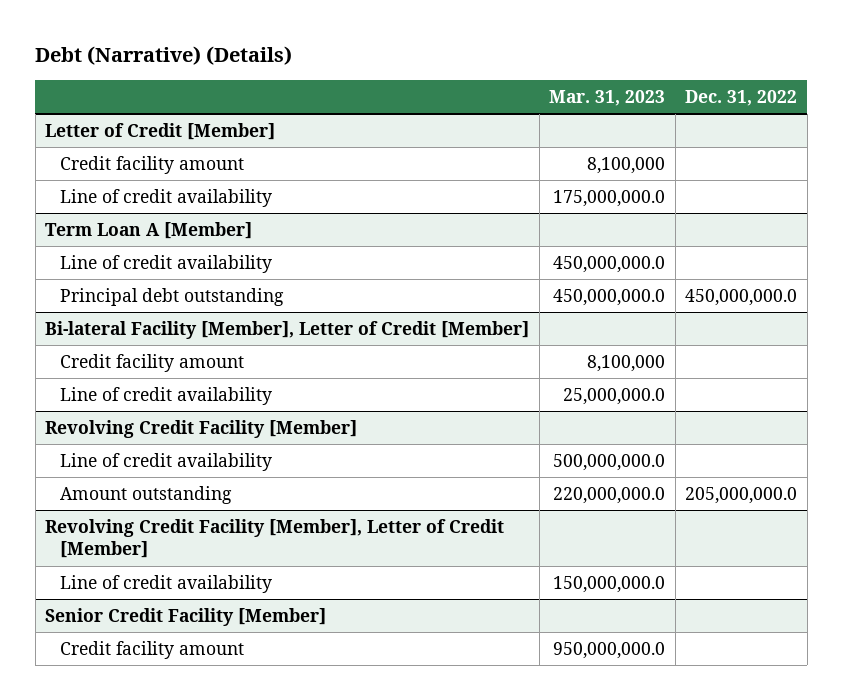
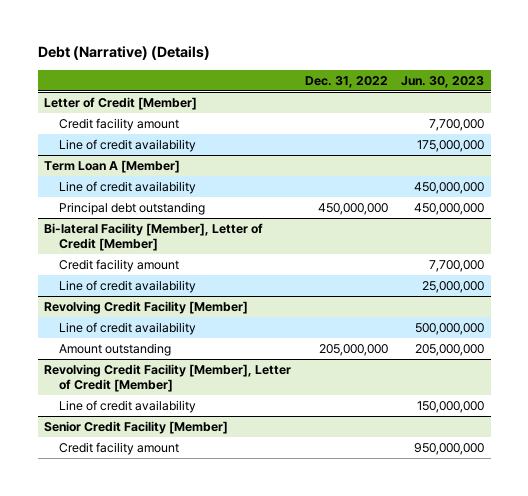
[549,89,666,106] Mar. 31, 2023 -> none
none -> [401,75,485,88] Jun. 30, 2023
[685,289,798,307] 450,000,000.0 -> [317,202,388,215] 450,000,000
[685,487,798,505] 205,000,000.0 -> [318,343,388,356] 205,000,000

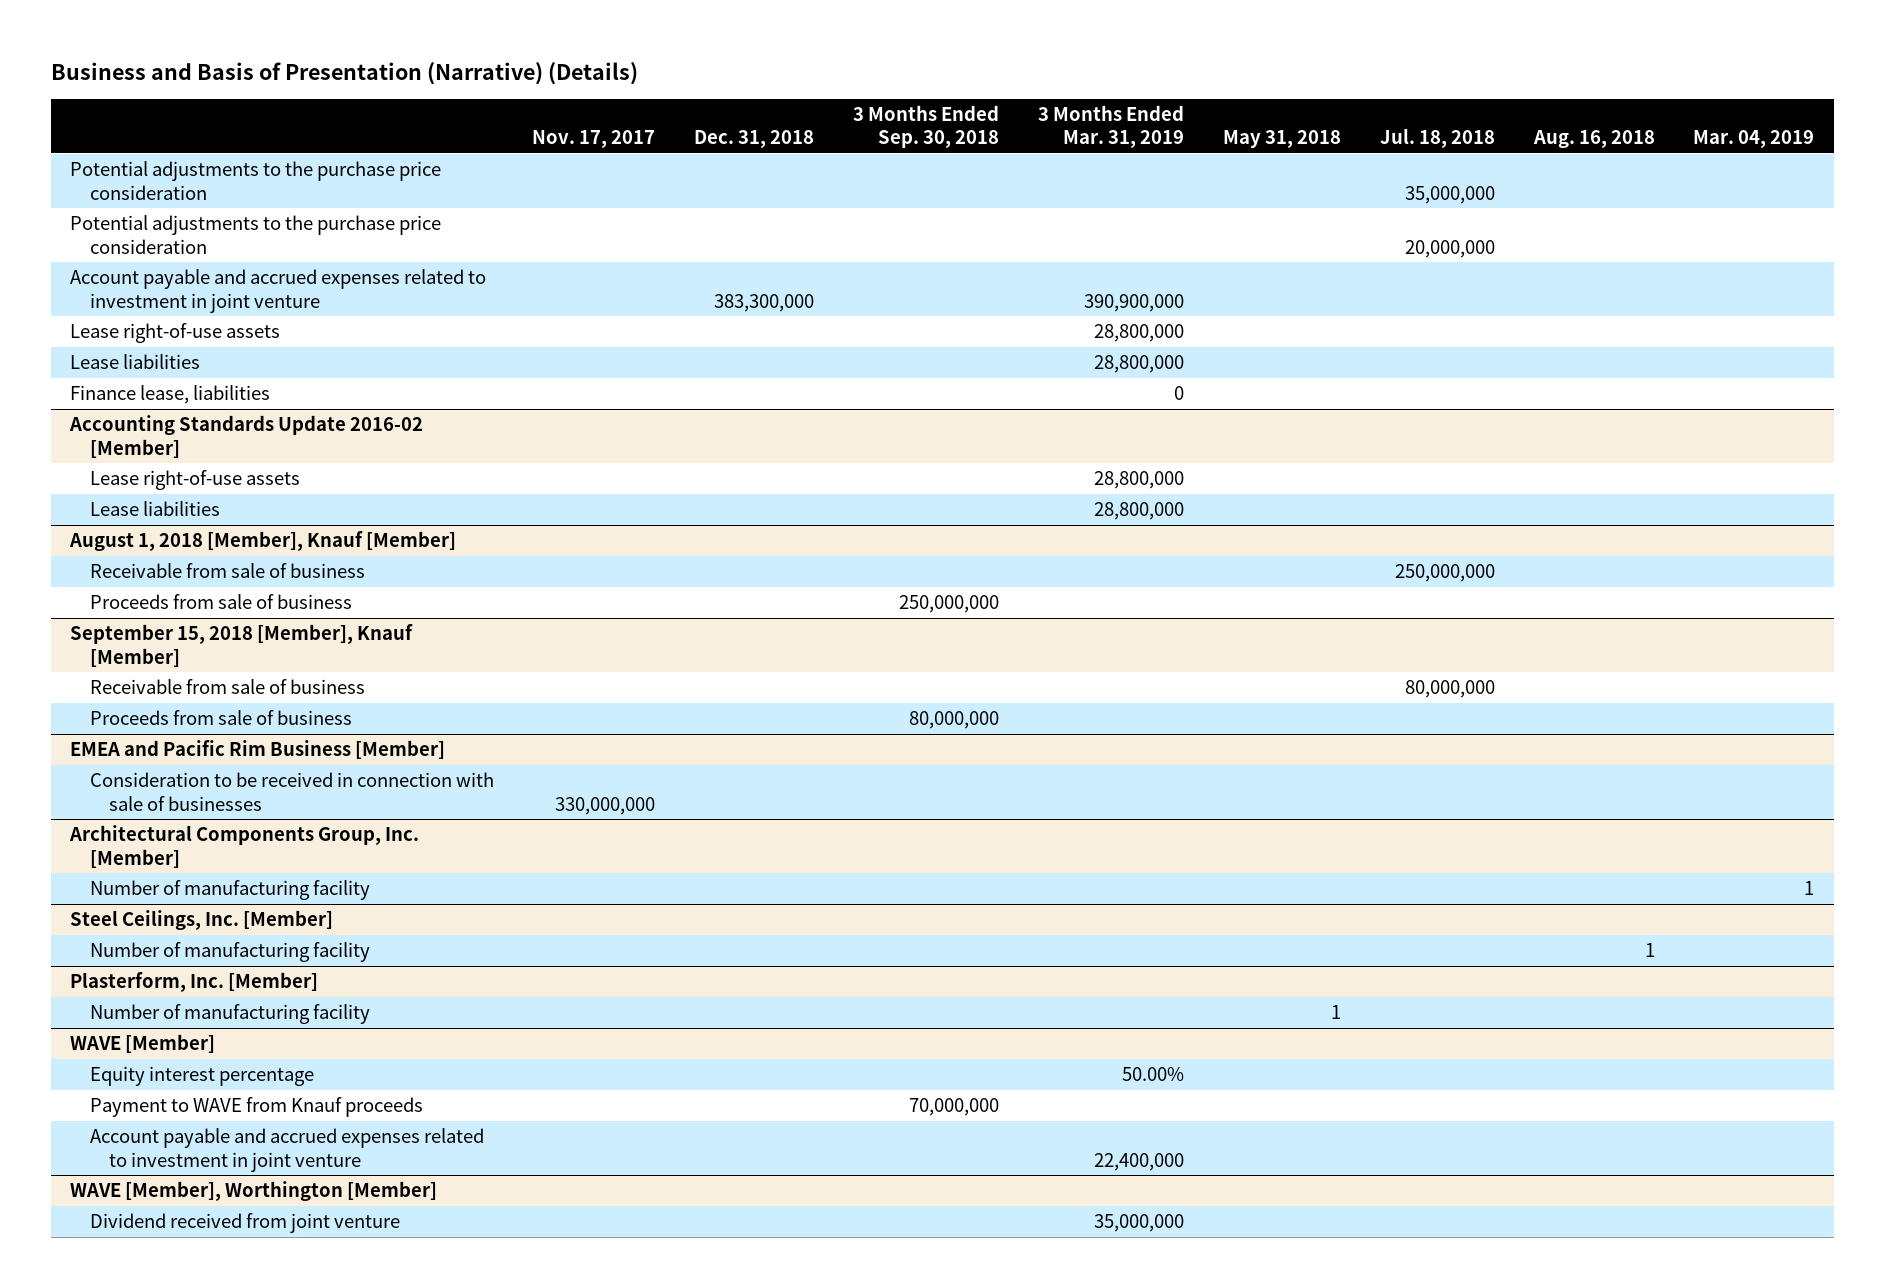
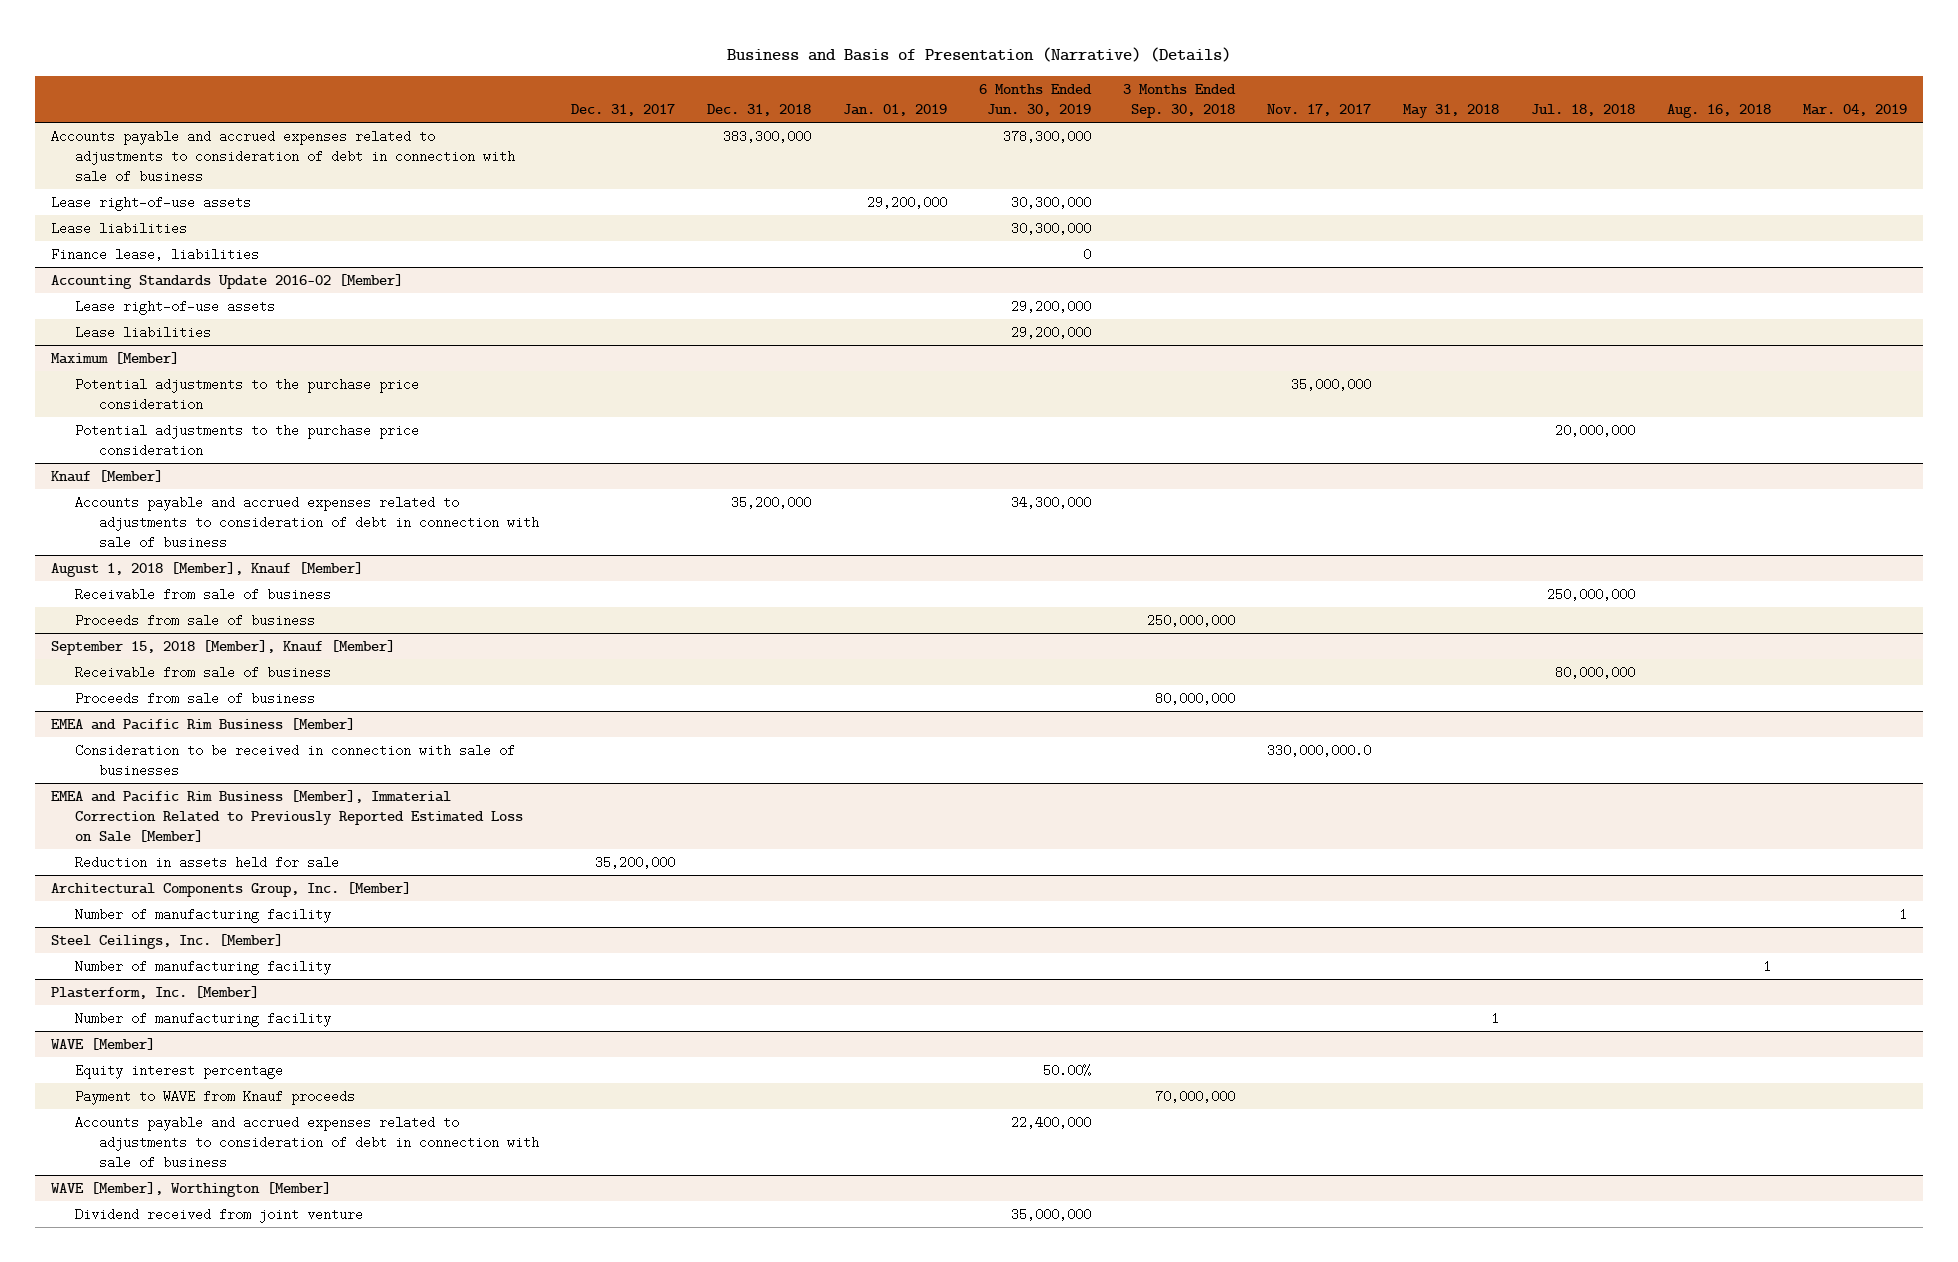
[1037,104,1184,149] 3 Months Ended Mar. 31, 2019 -> none
none -> [570,103,675,116] Dec. 31, 2017
none -> [842,103,947,116] Jan. 01, 2019
none -> [978,83,1092,116] 6 Months Ended Jun. 30, 2019
[70,161,442,200] Potential adjustments to the purchase price consideration -> none
[70,215,442,254] Potential adjustments to the purchase price consideration -> none
[70,269,487,313] Account payable and accrued expenses related to investment in joint venture -> [51,129,516,184] Accounts payable and accrued expenses related to adjustments to consideration of debt in connection with sale of business
none -> [51,351,180,364] Maximum [Member]
none -> [75,377,420,412] Potential adjustments to the purchase price consideration
none -> [75,423,420,458] Potential adjustments to the purchase price consideration
none -> [51,469,164,482] Knauf [Member]
none -> [75,495,539,550] Accounts payable and accrued expenses related to adjustments to consideration of debt in connection with sale of business
[555,796,656,815] 330,000,000 -> [1266,743,1371,757] 330,000,000.0
none -> [51,789,524,843] EMEA and Pacific Rim Business [Member], Immaterial Correction Related to Previously Reported Estimated Loss on Sale [Member]
none -> [75,855,340,869] Reduction in assets held for sale
[89,1128,484,1172] Account payable and accrued expenses related to investment in joint venture -> [75,1115,539,1170] Accounts payable and accrued expenses related to adjustments to consideration of debt in connection with sale of business

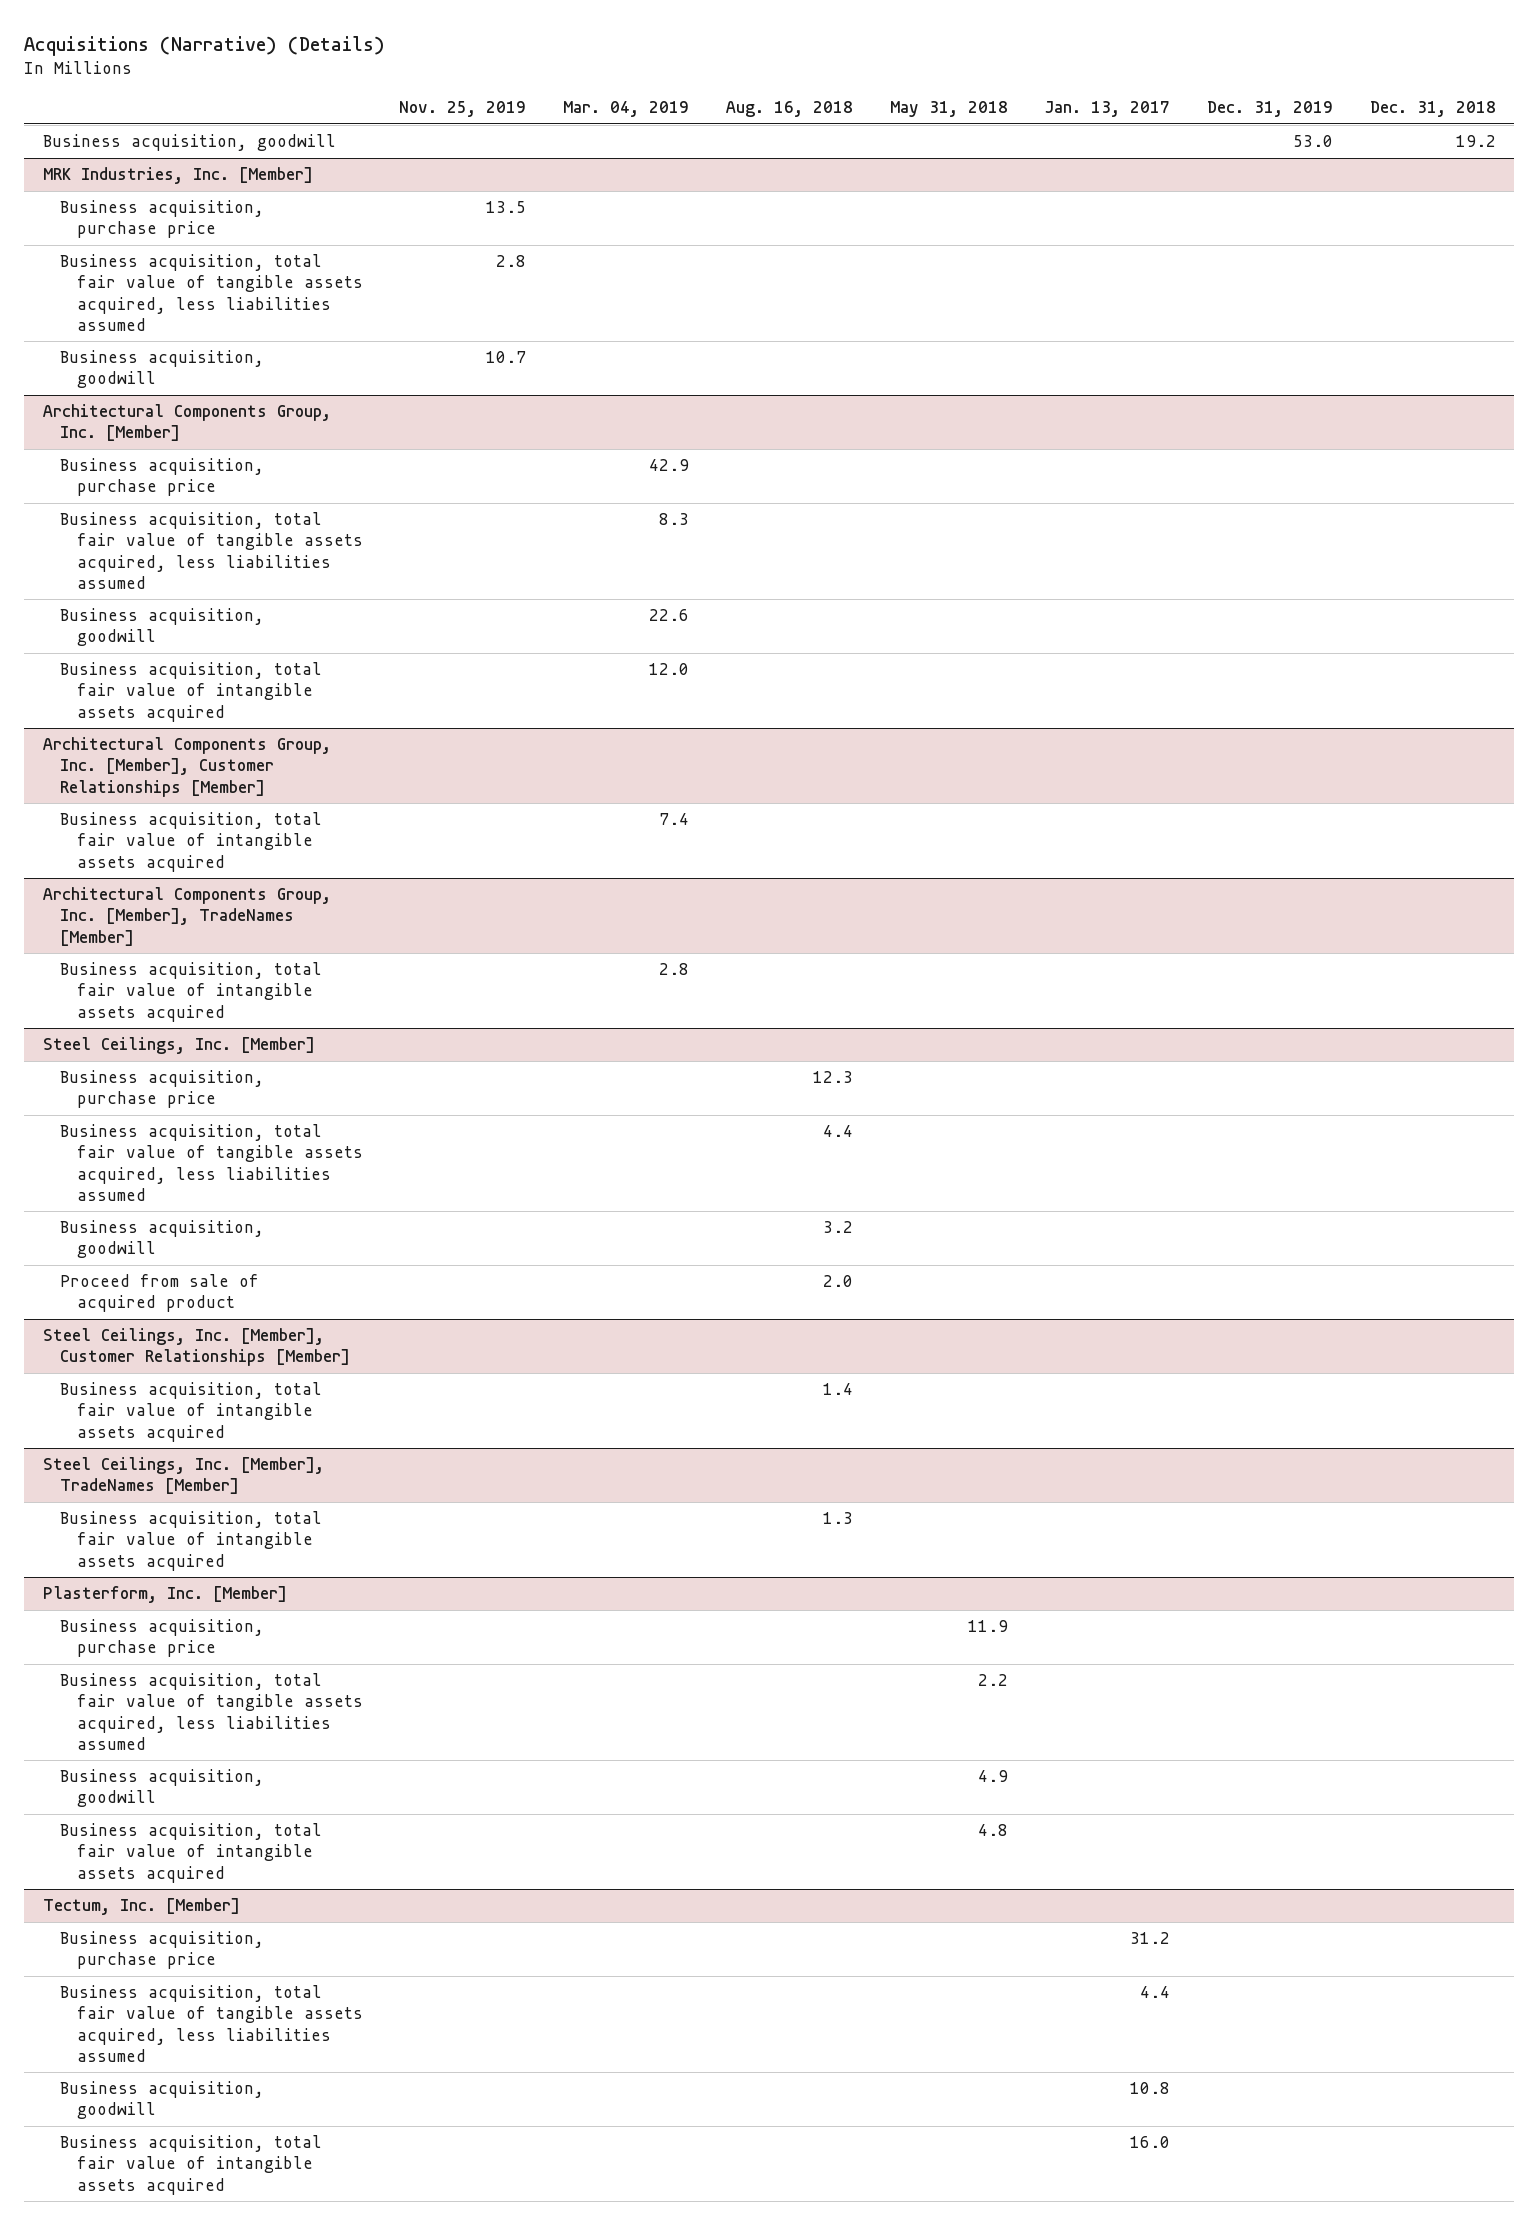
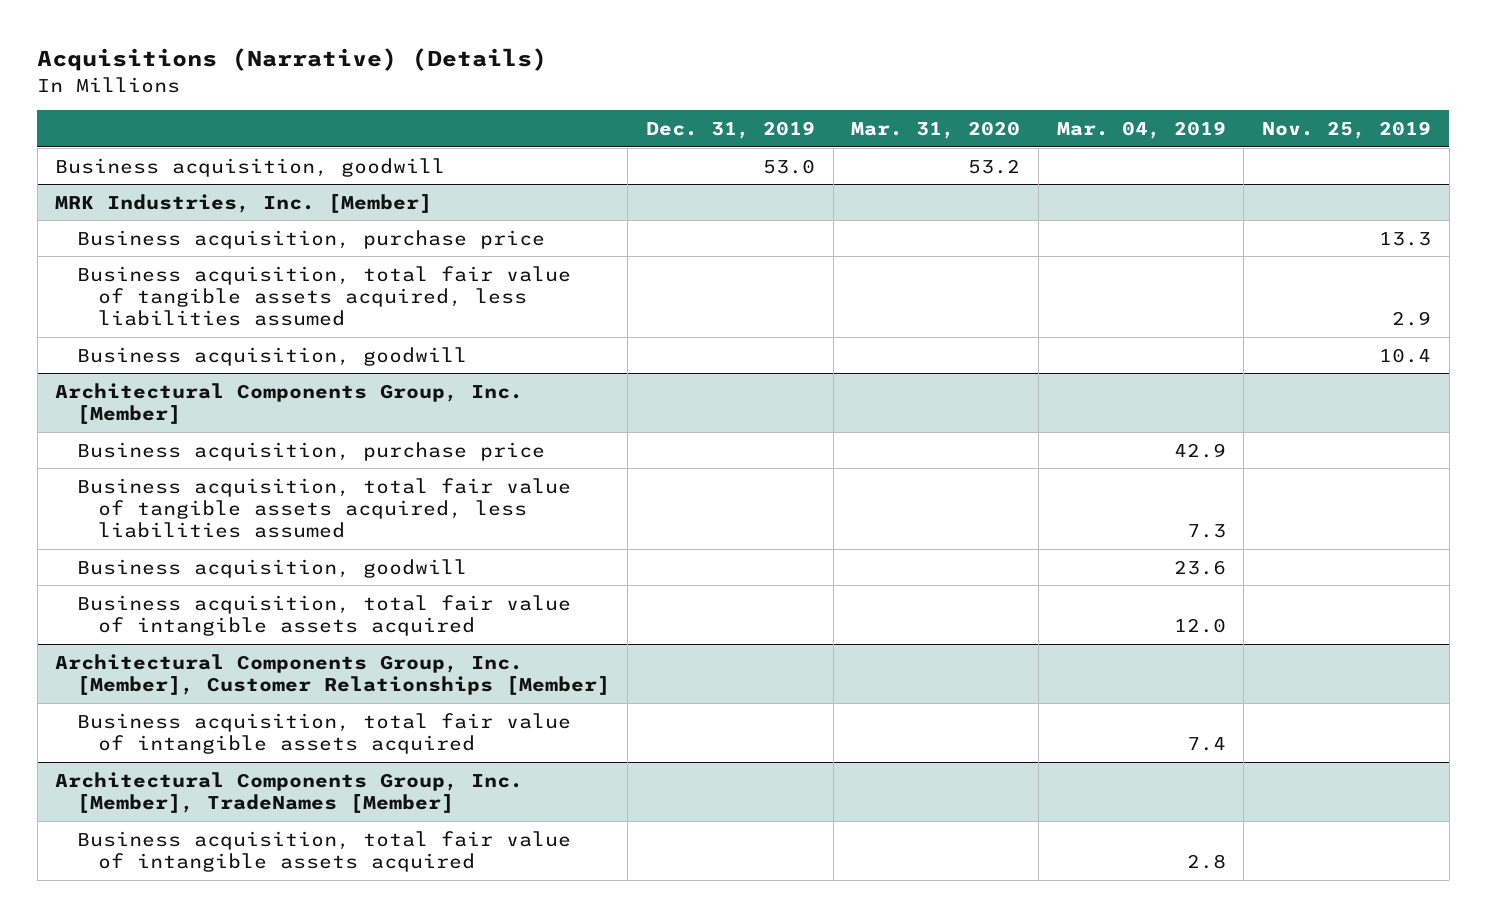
[725,101,853,118] Aug. 16, 2018 -> none
[889,101,1008,118] May 31, 2018 -> none
[1044,101,1171,118] Jan. 13, 2017 -> none
[1369,101,1496,118] Dec. 31, 2018 -> none
none -> [851,120,1021,139] Mar. 31, 2020
[486,201,527,214] 13.5 -> [1378,231,1431,246] 13.3
[496,255,527,268] 2.8 -> [1391,311,1431,327] 2.9
[486,351,527,364] 10.7 -> [1378,347,1431,363] 10.4
[659,513,690,526] 8.3 -> [1186,524,1226,539] 7.3
[649,609,690,622] 22.6 -> [1173,559,1226,575] 23.6
[42,1037,315,1055] Steel Ceilings, Inc. [Member] -> none
[59,1070,264,1109] Business acquisition, purchase price -> none
[59,1124,363,1201] Business acquisition, total fair value of tangible assets acquired, less liabilities assumed -> none
[59,1220,264,1259] Business acquisition, goodwill -> none
[59,1274,259,1313] Proceed from sale of acquired product -> none
[42,1328,350,1367] Steel Ceilings, Inc. [Member], Customer Relationships [Member] -> none
[59,1382,322,1442] Business acquisition, total fair value of intangible assets acquired -> none
[42,1457,324,1495] Steel Ceilings, Inc. [Member], TradeNames [Member] -> none
[59,1511,322,1571] Business acquisition, total fair value of intangible assets acquired -> none
[42,1586,287,1604] Plasterform, Inc. [Member] -> none
[59,1619,264,1658] Business acquisition, purchase price -> none
[59,1673,363,1750] Business acquisition, total fair value of tangible assets acquired, less liabilities assumed -> none
[59,1769,264,1808] Business acquisition, goodwill -> none
[59,1823,322,1883] Business acquisition, total fair value of intangible assets acquired -> none
[42,1898,240,1916] Tectum, Inc. [Member] -> none
[59,1931,264,1970] Business acquisition, purchase price -> none
[59,1985,363,2062] Business acquisition, total fair value of tangible assets acquired, less liabilities assumed -> none
[59,2081,264,2120] Business acquisition, goodwill -> none
[59,2135,322,2195] Business acquisition, total fair value of intangible assets acquired -> none

